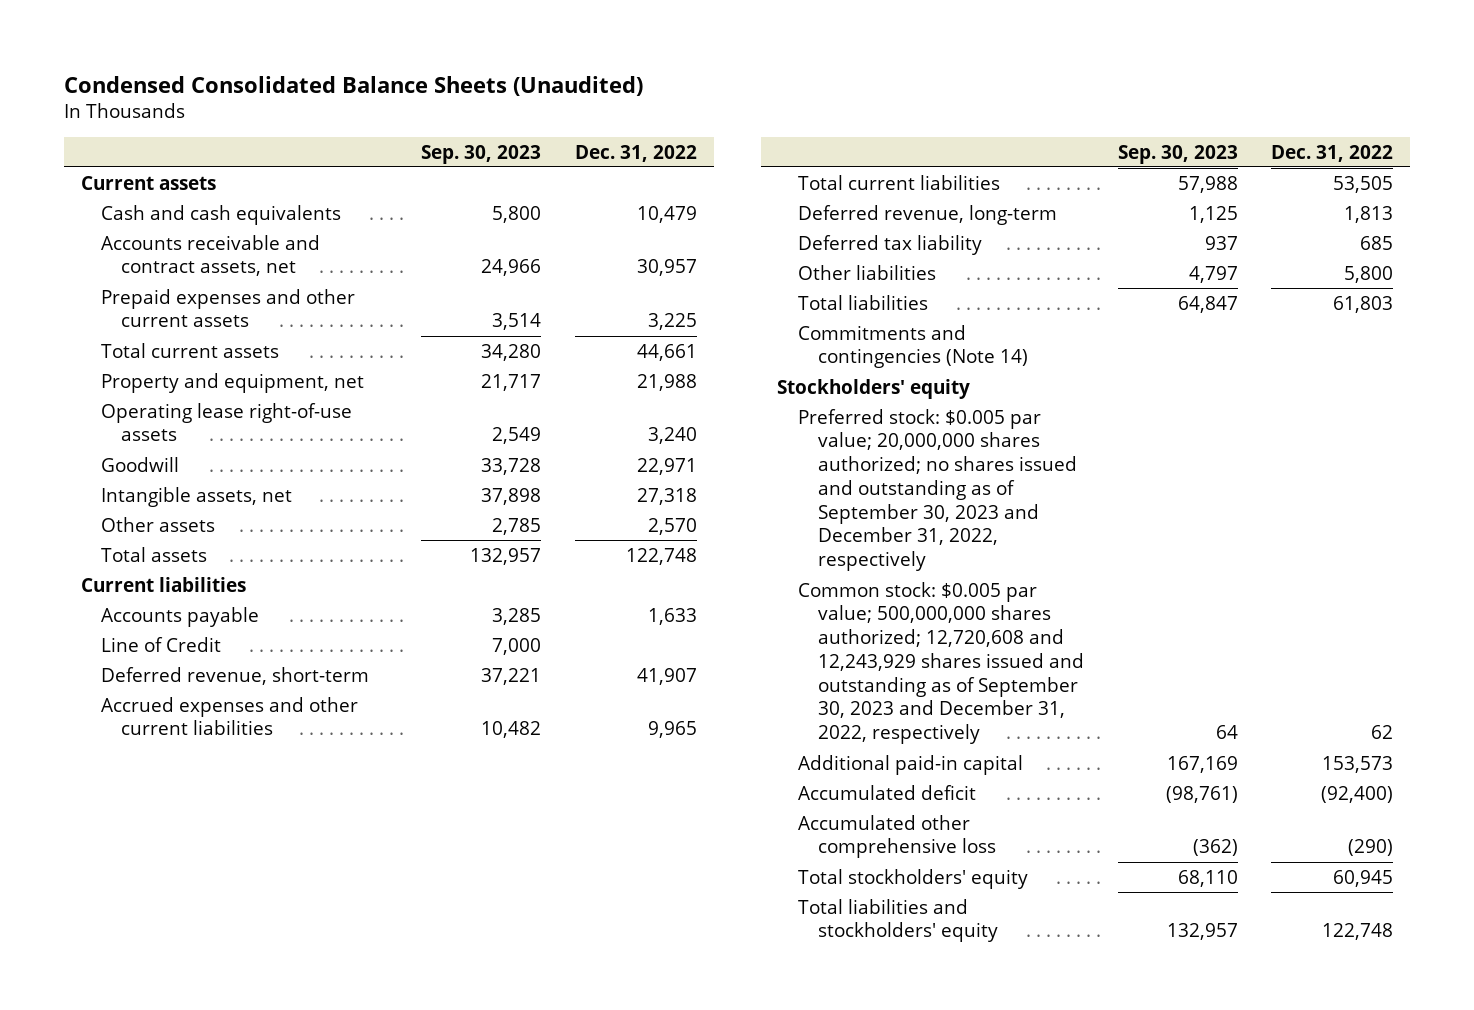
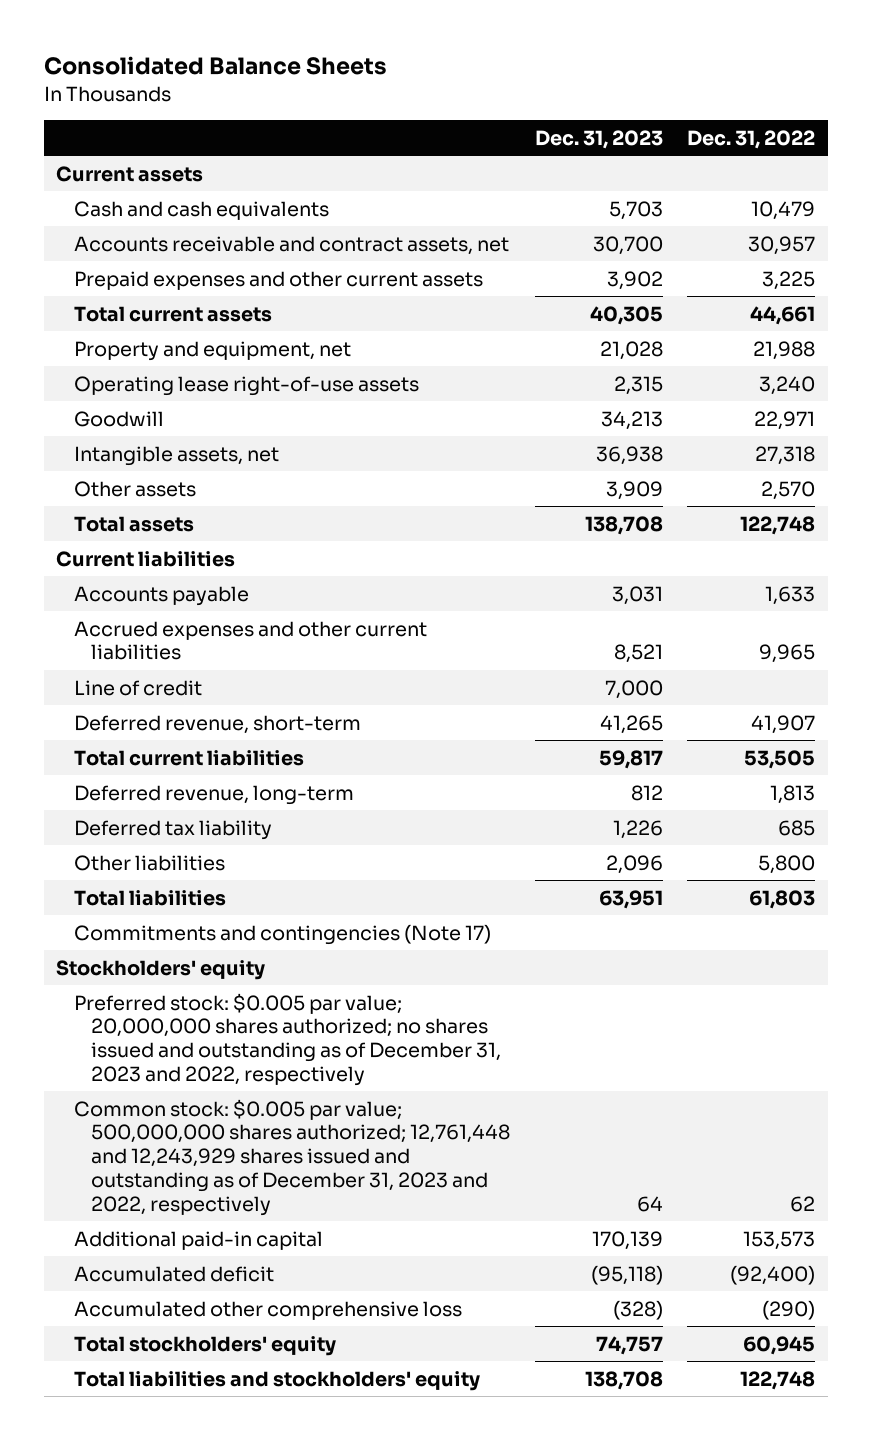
[64,76,644,97] Condensed Consolidated Balance Sheets (Unaudited) -> [43,56,387,76] Consolidated Balance Sheets
[421,144,542,164] Sep. 30, 2023 -> none
none -> [534,129,663,149] Dec. 31, 2023
[101,636,222,652] Line of Credit -> none
none -> [73,679,202,696] Line of credit
[101,666,370,685] Deferred revenue, short-term -> [73,714,361,734] Deferred revenue, short-term
[797,324,1028,369] Commitments and contingencies (Note 14) -> [73,923,491,945] Commitments and contingencies (Note 17)
[797,408,1077,572] Preferred stock: $0.005 par value; 20,000,000 shares authorized; no shares issued and outstanding as of September 30, 2023 and December 31, 2022, respectively -> [73,992,502,1086] Preferred stock: $0.005 par value; 20,000,000 shares authorized; no shares issued and outstanding as of December 31, 2023 and 2022, respectively
[797,581,1084,745] Common stock: $0.005 par value; 500,000,000 shares authorized; 12,720,608 and 12,243,929 shares issued and outstanding as of September 30, 2023 and December 31, 2022, respectively -> [73,1098,511,1216] Common stock: $0.005 par value; 500,000,000 shares authorized; 12,761,448 and 12,243,929 shares issued and outstanding as of December 31, 2023 and 2022, respectively

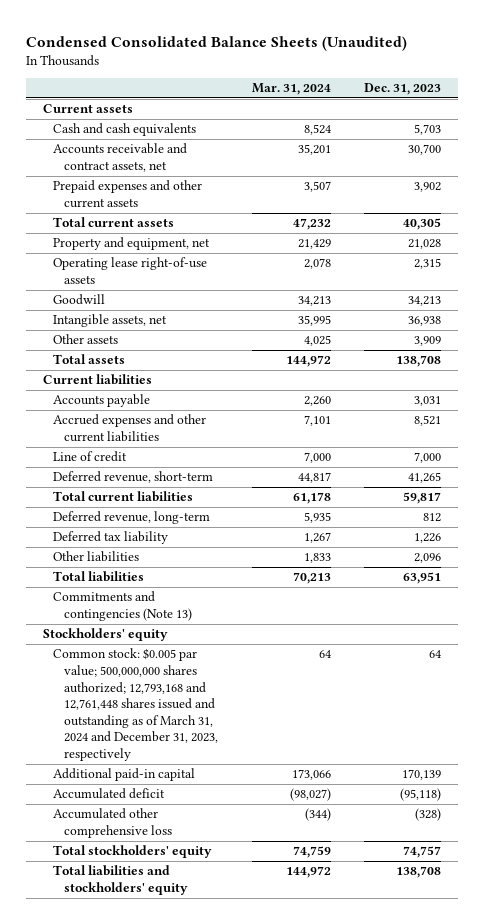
[43,56,387,76] Consolidated Balance Sheets -> [25,35,407,51] Condensed Consolidated Balance Sheets (Unaudited)
[687,129,816,149] Dec. 31, 2022 -> none
none -> [251,83,331,96] Mar. 31, 2024
[73,923,491,945] Commitments and contingencies (Note 17) -> [53,591,193,621] Commitments and contingencies (Note 13)
[73,992,502,1086] Preferred stock: $0.005 par value; 20,000,000 shares authorized; no shares issued and outstanding as of December 31, 2023 and 2022, respectively -> none
[73,1098,511,1216] Common stock: $0.005 par value; 500,000,000 shares authorized; 12,761,448 and 12,243,929 shares issued and outstanding as of December 31, 2023 and 2022, respectively -> [53,648,219,762] Common stock: $0.005 par value; 500,000,000 shares authorized; 12,793,168 and 12,761,448 shares issued and outstanding as of March 31, 2024 and December 31, 2023, respectively

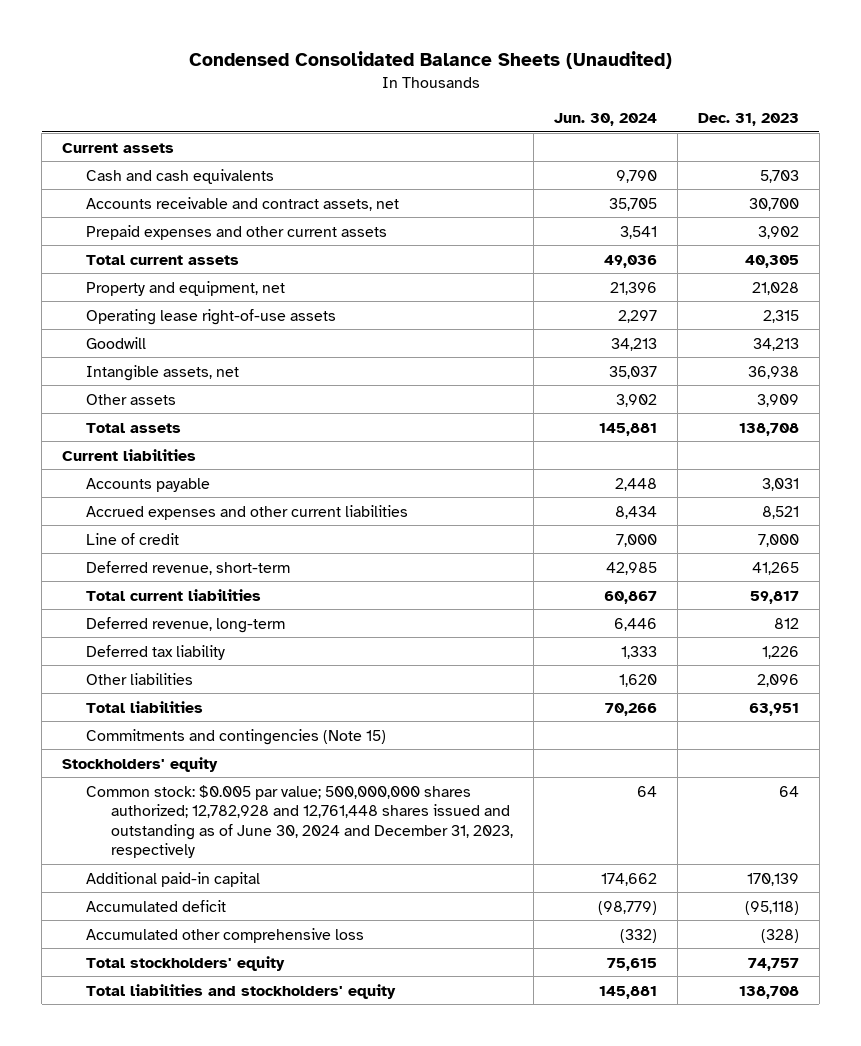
[251,83,331,96] Mar. 31, 2024 -> none
none -> [553,113,657,127] Jun. 30, 2024
[53,591,193,621] Commitments and contingencies (Note 13) -> [86,728,387,745] Commitments and contingencies (Note 15)
[53,648,219,762] Common stock: $0.005 par value; 500,000,000 shares authorized; 12,793,168 and 12,761,448 shares issued and outstanding as of March 31, 2024 and December 31, 2023, respectively -> [86,784,513,859] Common stock: $0.005 par value; 500,000,000 shares authorized; 12,782,928 and 12,761,448 shares issued and outstanding as of June 30, 2024 and December 31, 2023, respectively

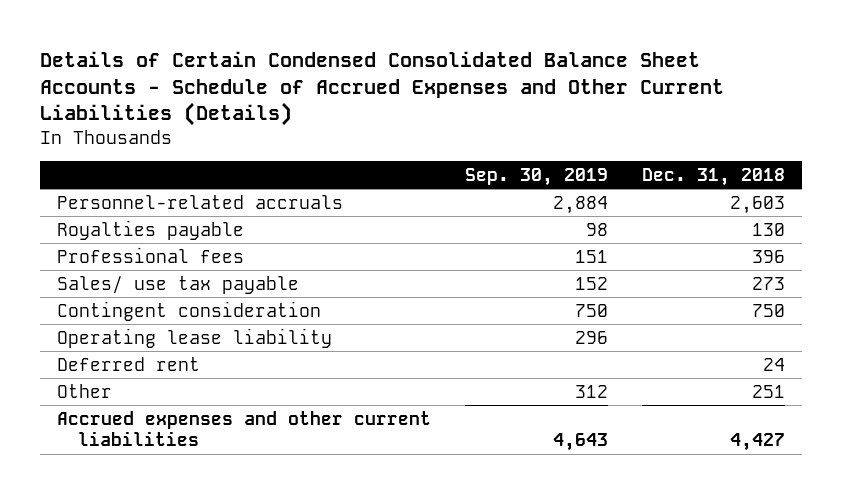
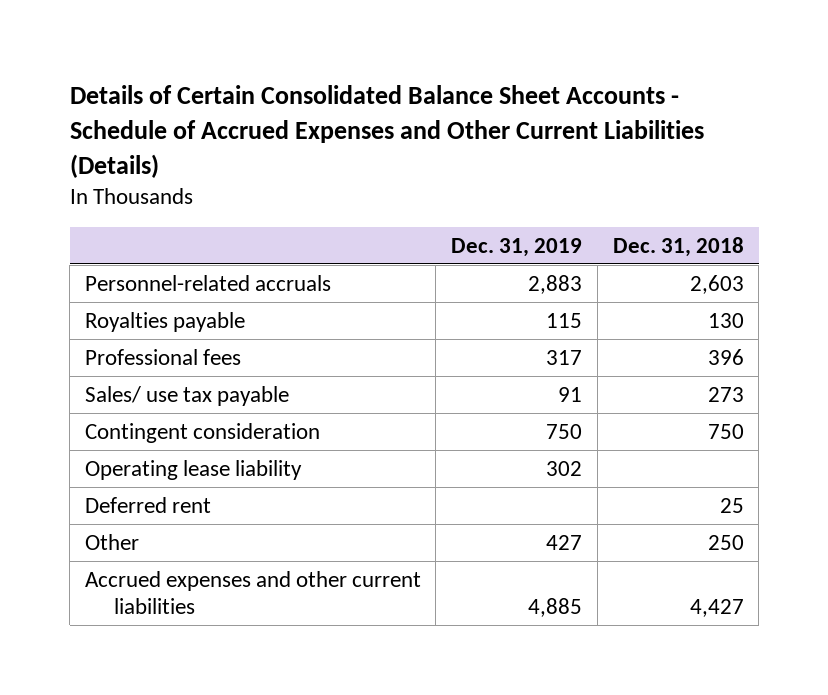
[39,50,724,127] Details of Certain Condensed Consolidated Balance Sheet Accounts - Schedule of Accrued Expenses and Other Current Liabilities (Details) -> [69,85,704,179] Details of Certain Consolidated Balance Sheet Accounts - Schedule of Accrued Expenses and Other Current Liabilities (Details)
[464,167,608,186] Sep. 30, 2019 -> none
none -> [451,237,583,257] Dec. 31, 2019
[763,357,786,371] 24 -> [719,497,744,513] 25
[752,384,786,398] 251 -> [707,534,744,550] 250

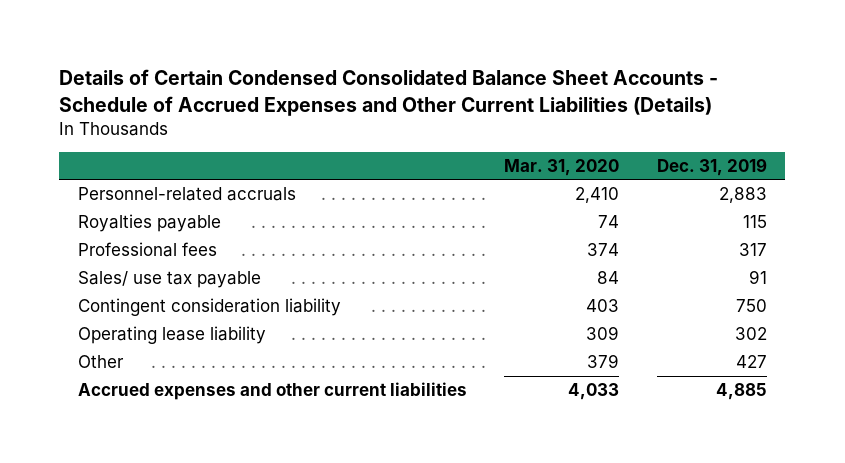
[69,85,704,179] Details of Certain Consolidated Balance Sheet Accounts - Schedule of Accrued Expenses and Other Current Liabilities (Details) -> [59,69,719,116] Details of Certain Condensed Consolidated Balance Sheet Accounts - Schedule of Accrued Expenses and Other Current Liabilities (Details)
[612,236,744,257] Dec. 31, 2018 -> none
none -> [504,158,620,176] Mar. 31, 2020
[84,422,320,443] Contingent consideration -> [77,298,341,317] Contingent consideration liability
[84,496,211,513] Deferred rent -> none

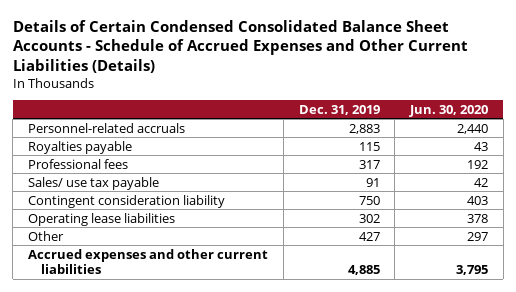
[504,158,620,176] Mar. 31, 2020 -> none
none -> [409,104,489,117] Jun. 30, 2020
[77,326,266,345] Operating lease liability -> [28,212,176,226] Operating lease liabilities

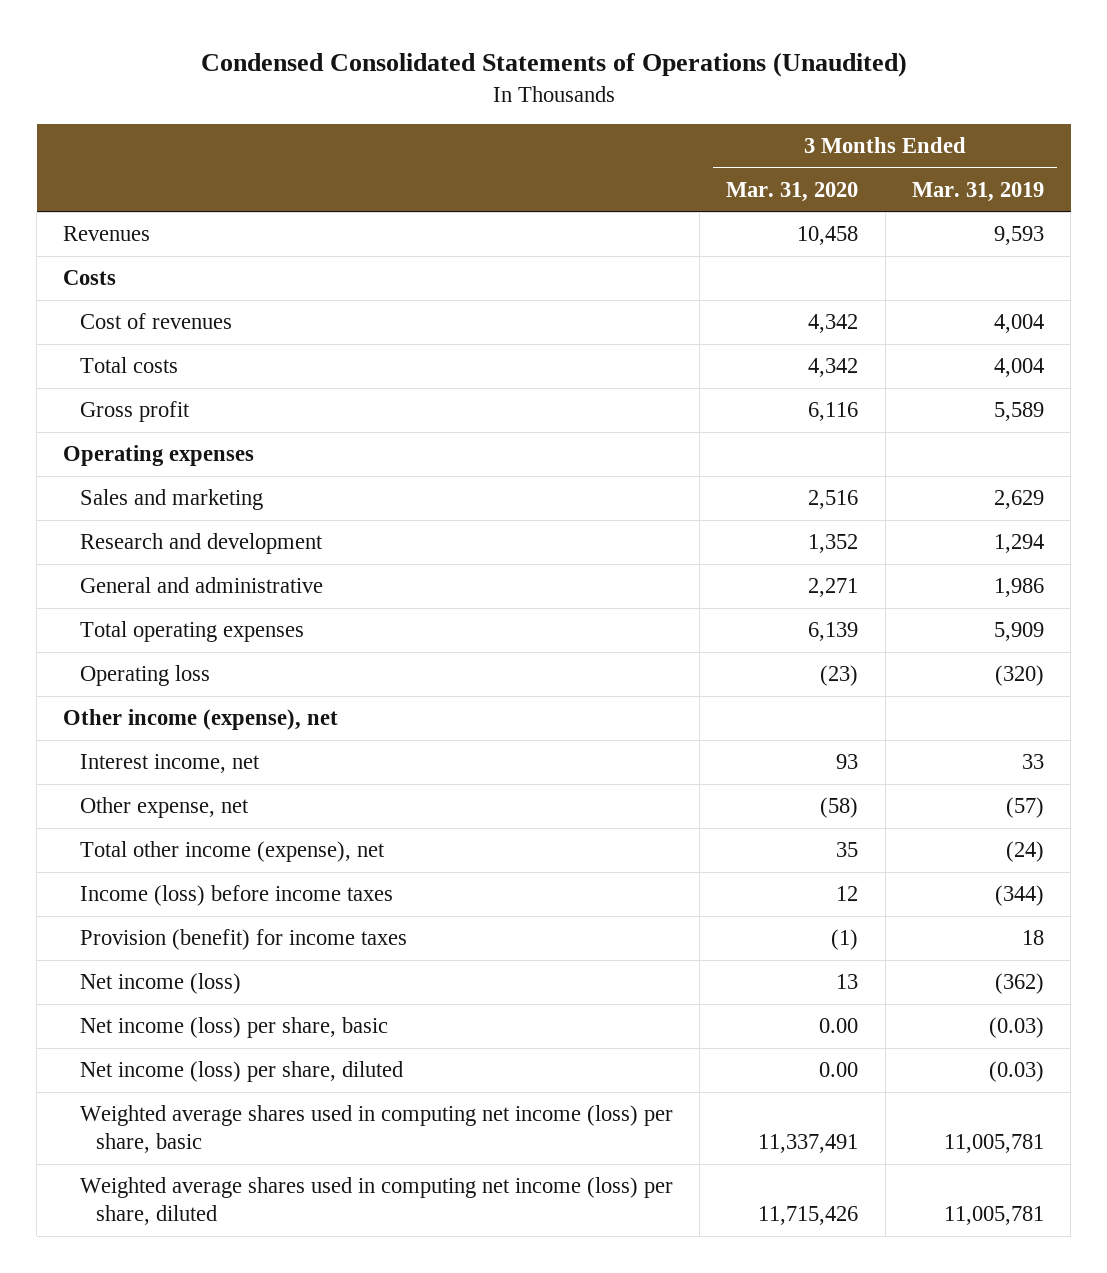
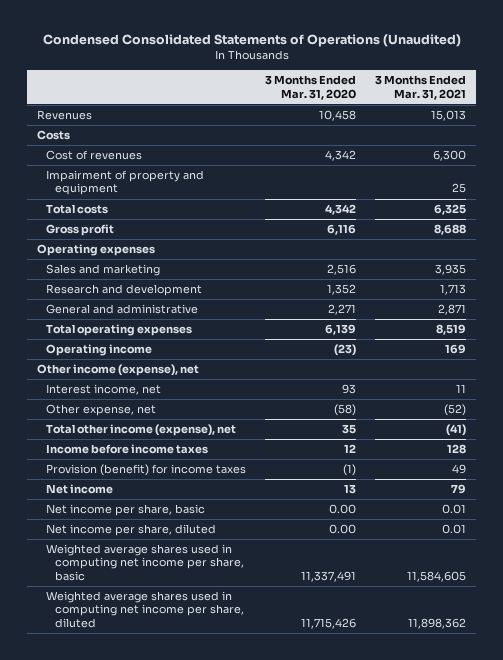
[912,181,1045,202] Mar. 31, 2019 -> none
none -> [375,75,467,100] 3 Months Ended Mar. 31, 2021
none -> [45,170,204,196] Impairment of property and equipment
[79,665,210,687] Operating loss -> [45,344,152,357] Operating income
[79,885,393,907] Income (loss) before income taxes -> [45,444,208,455] Income before income taxes
[79,973,241,995] Net income (loss) -> [45,484,113,495] Net income
[79,1017,388,1039] Net income (loss) per share, basic -> [45,504,205,517] Net income per share, basic
[79,1061,403,1083] Net income (loss) per share, diluted -> [45,524,216,537] Net income per share, diluted
[79,1105,673,1154] Weighted average shares used in computing net income (loss) per share, basic -> [45,544,244,581] Weighted average shares used in computing net income per share, basic
[79,1177,673,1226] Weighted average shares used in computing net income (loss) per share, diluted -> [45,591,244,628] Weighted average shares used in computing net income per share, diluted

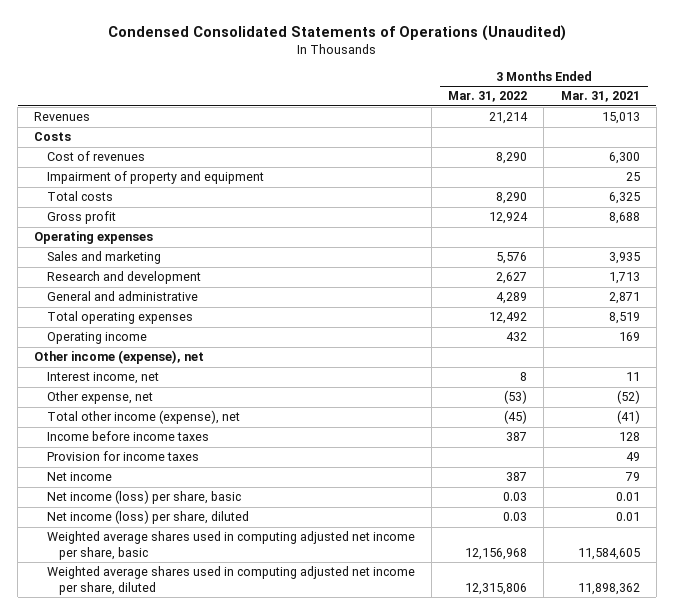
[264,75,356,100] 3 Months Ended Mar. 31, 2020 -> none
none -> [448,91,528,103] Mar. 31, 2022
[45,464,246,477] Provision (benefit) for income taxes -> [46,451,199,462] Provision for income taxes
[45,504,205,517] Net income per share, basic -> [46,490,241,505] Net income (loss) per share, basic
[45,524,216,537] Net income per share, diluted -> [46,510,249,525] Net income (loss) per share, diluted
[45,544,244,581] Weighted average shares used in computing net income per share, basic -> [46,531,415,560] Weighted average shares used in computing adjusted net income per share, basic
[45,591,244,628] Weighted average shares used in computing net income per share, diluted -> [46,566,415,595] Weighted average shares used in computing adjusted net income per share, diluted

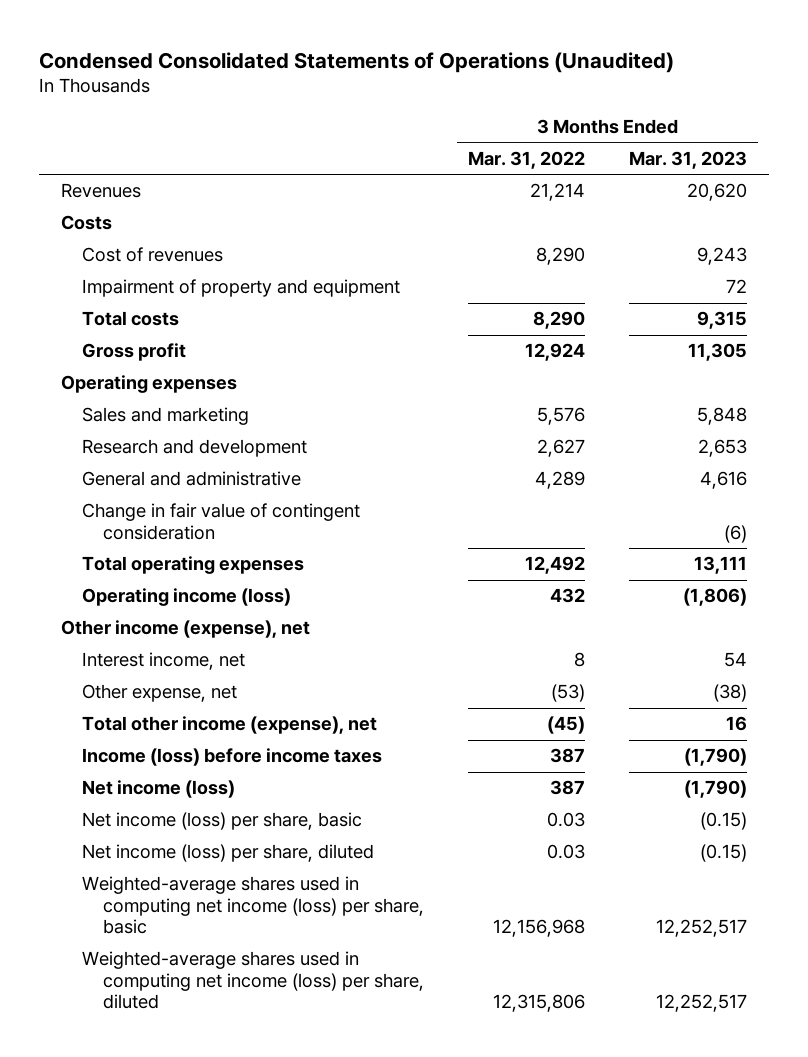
[560,91,640,103] Mar. 31, 2021 -> none
none -> [629,150,748,169] Mar. 31, 2023
none -> [82,503,361,540] Change in fair value of contingent consideration
[46,332,147,345] Operating income -> [82,588,292,607] Operating income (loss)
[46,451,199,462] Provision for income taxes -> none
[46,431,209,442] Income before income taxes -> [82,748,383,767] Income (loss) before income taxes
[46,472,112,482] Net income -> [82,780,236,799] Net income (loss)
[46,531,415,560] Weighted average shares used in computing adjusted net income per share, basic -> [82,876,425,935] Weighted-average shares used in computing net income (loss) per share, basic
[46,566,415,595] Weighted average shares used in computing adjusted net income per share, diluted -> [82,951,425,1010] Weighted-average shares used in computing net income (loss) per share, diluted

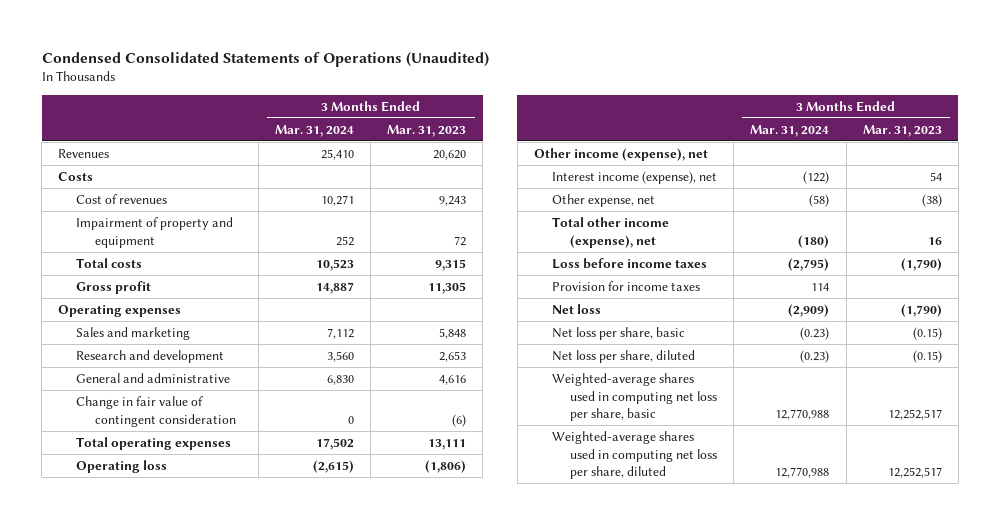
[468,150,586,169] Mar. 31, 2022 -> none
none -> [274,124,354,137] Mar. 31, 2024
[82,588,292,607] Operating income (loss) -> [76,459,168,473] Operating loss
[82,652,246,671] Interest income, net -> [551,170,717,184] Interest income (expense), net
[82,748,383,767] Income (loss) before income taxes -> [551,257,707,269] Loss before income taxes
none -> [551,280,700,291] Provision for income taxes
[82,780,236,799] Net income (loss) -> [551,303,601,314] Net loss
[82,812,363,831] Net income (loss) per share, basic -> [551,326,685,340] Net loss per share, basic
[82,844,375,863] Net income (loss) per share, diluted -> [551,349,695,363] Net loss per share, diluted
[82,876,425,935] Weighted-average shares used in computing net income (loss) per share, basic -> [551,372,718,422] Weighted-average shares used in computing net loss per share, basic
[82,951,425,1010] Weighted-average shares used in computing net income (loss) per share, diluted -> [551,430,718,480] Weighted-average shares used in computing net loss per share, diluted

